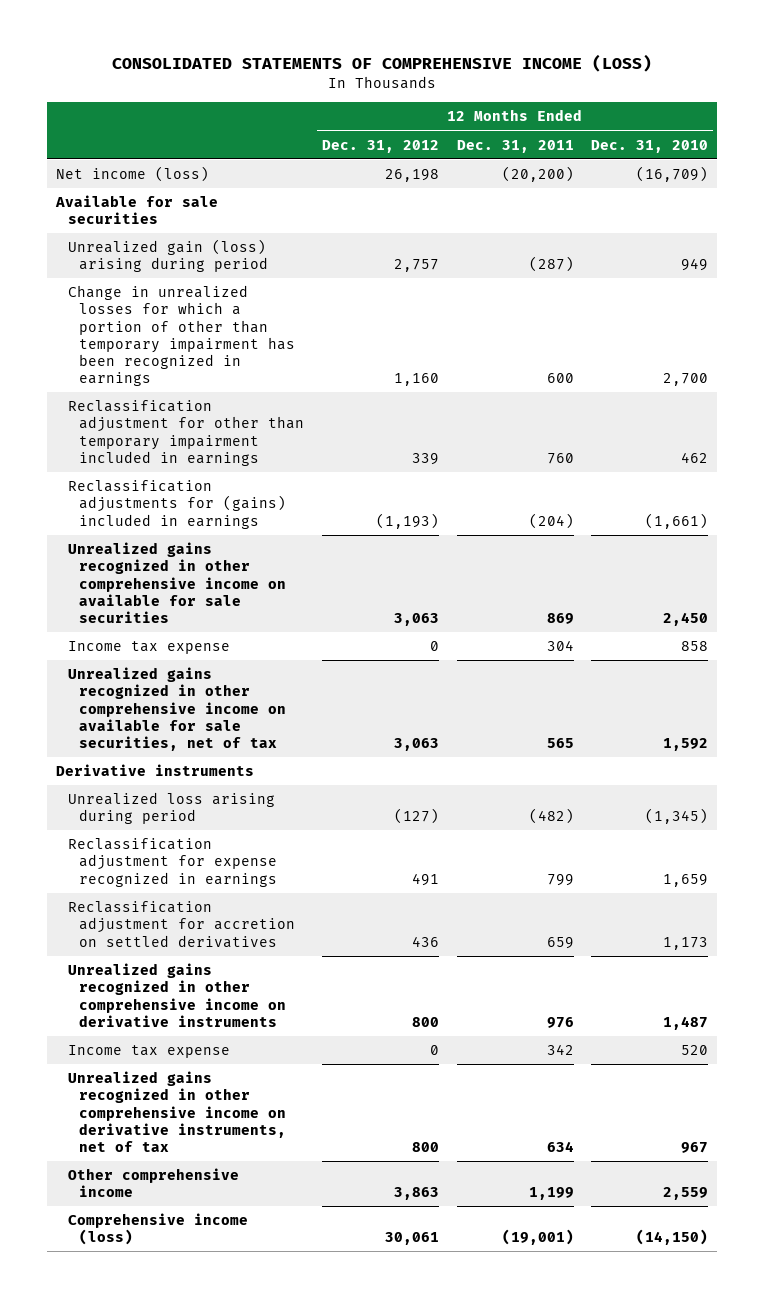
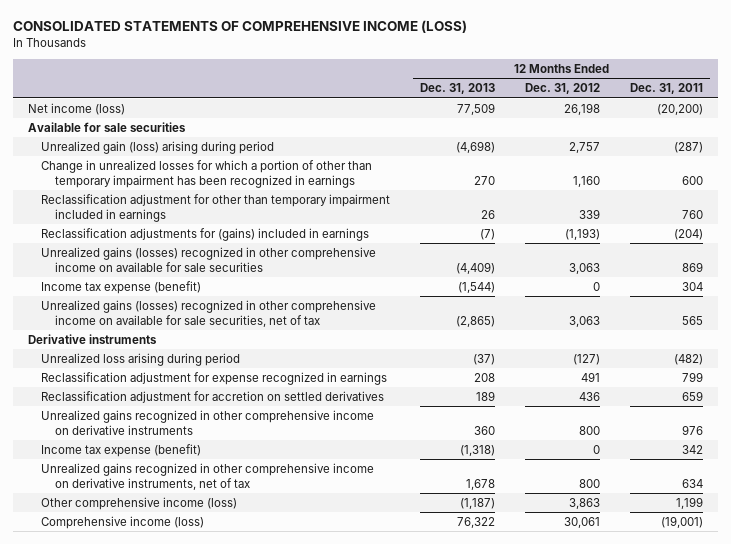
[591,139,709,153] Dec. 31, 2010 -> none
none -> [420,83,496,95] Dec. 31, 2013
[67,542,287,623] Unrealized gains recognized in other comprehensive income on available for sale securities -> [41,247,377,272] Unrealized gains (losses) recognized in other comprehensive income on available for sale securities
[67,641,230,655] Income tax expense -> [41,281,202,295] Income tax expense (benefit)
[67,667,287,751] Unrealized gains recognized in other comprehensive income on available for sale securities, net of tax -> [41,300,377,327] Unrealized gains (losses) recognized in other comprehensive income on available for sale securities, net of tax
[67,1045,230,1059] Income tax expense -> [41,444,202,458] Income tax expense (benefit)
[67,1168,239,1198] Other comprehensive income -> [41,497,238,511] Other comprehensive income (loss)

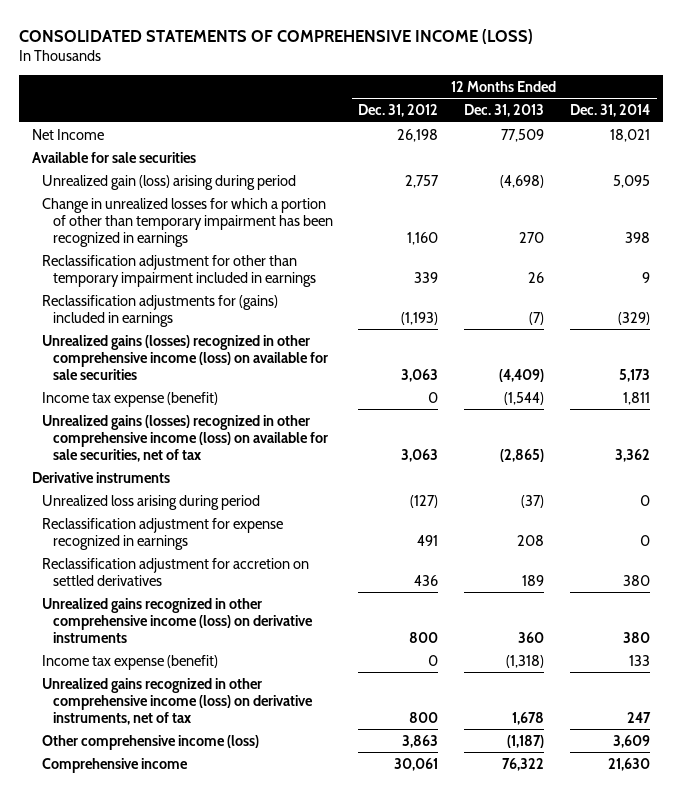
[629,83,703,95] Dec. 31, 2011 -> none
none -> [570,104,651,118] Dec. 31, 2014
[27,103,125,116] Net income (loss) -> [32,128,105,140] Net Income
[41,247,377,272] Unrealized gains (losses) recognized in other comprehensive income on available for sale securities -> [42,334,328,380] Unrealized gains (losses) recognized in other comprehensive income (loss) on available for sale securities
[41,300,377,327] Unrealized gains (losses) recognized in other comprehensive income on available for sale securities, net of tax -> [42,414,328,462] Unrealized gains (losses) recognized in other comprehensive income (loss) on available for sale securities, net of tax
[41,410,375,435] Unrealized gains recognized in other comprehensive income on derivative instruments -> [42,597,313,643] Unrealized gains recognized in other comprehensive income (loss) on derivative instruments
[41,463,375,490] Unrealized gains recognized in other comprehensive income on derivative instruments, net of tax -> [42,677,313,725] Unrealized gains recognized in other comprehensive income (loss) on derivative instruments, net of tax
[41,516,205,530] Comprehensive income (loss) -> [42,757,189,773] Comprehensive income

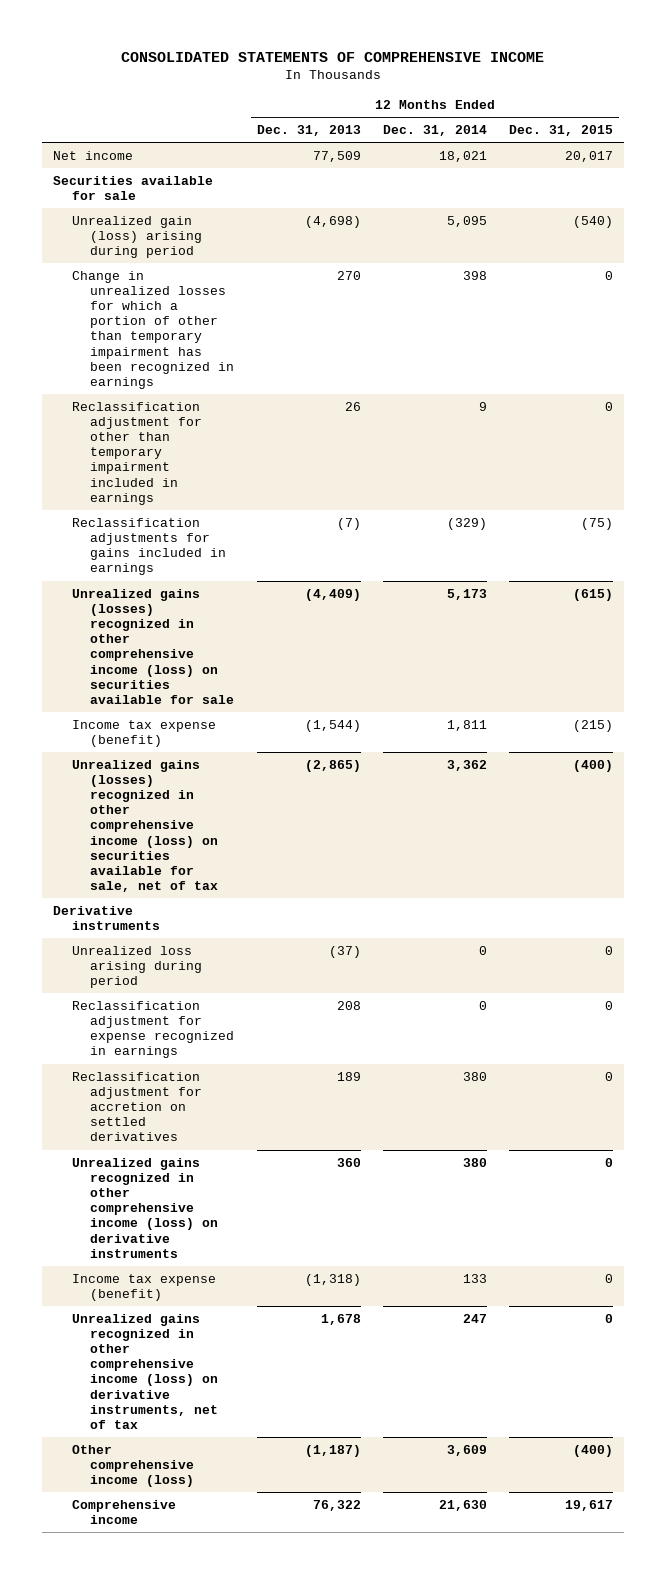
[19,28,534,44] CONSOLIDATED STATEMENTS OF COMPREHENSIVE INCOME (LOSS) -> [121,51,545,62] CONSOLIDATED STATEMENTS OF COMPREHENSIVE INCOME
[358,104,439,118] Dec. 31, 2012 -> none
none -> [509,124,614,136] Dec. 31, 2015
[32,128,105,140] Net Income -> [52,150,133,160] Net income
[32,151,197,163] Available for sale securities -> [52,175,213,200] Securities available for sale
[42,294,279,327] Reclassification adjustments for (gains) included in earnings -> [71,517,227,576] Reclassification adjustments for gains included in earnings
[42,334,328,380] Unrealized gains (losses) recognized in other comprehensive income (loss) on available for sale securities -> [71,588,235,705] Unrealized gains (losses) recognized in other comprehensive income (loss) on securities available for sale
[42,414,328,462] Unrealized gains (losses) recognized in other comprehensive income (loss) on available for sale securities, net of tax -> [71,759,219,893] Unrealized gains (losses) recognized in other comprehensive income (loss) on securities available for sale, net of tax

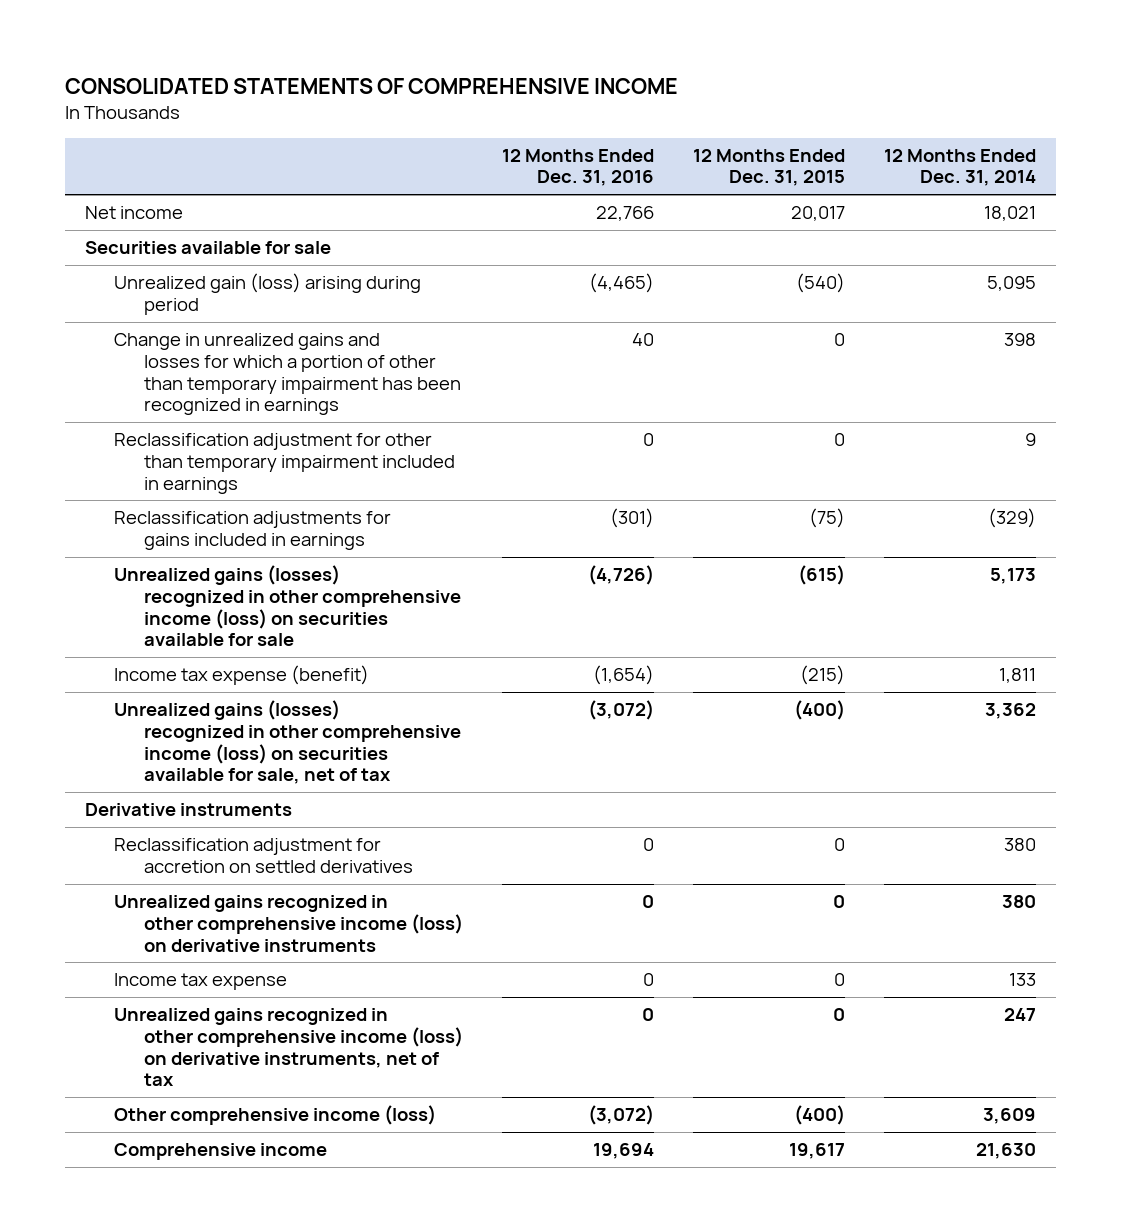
[256,124,361,136] Dec. 31, 2013 -> none
none -> [501,148,654,187] 12 Months Ended Dec. 31, 2016
[71,270,235,390] Change in unrealized losses for which a portion of other than temporary impairment has been recognized in earnings -> [114,333,461,416] Change in unrealized gains and losses for which a portion of other than temporary impairment has been recognized in earnings
[71,945,203,989] Unrealized loss arising during period -> none
[71,1000,235,1059] Reclassification adjustment for expense recognized in earnings -> none
[71,1273,216,1301] Income tax expense (benefit) -> [114,973,288,991] Income tax expense

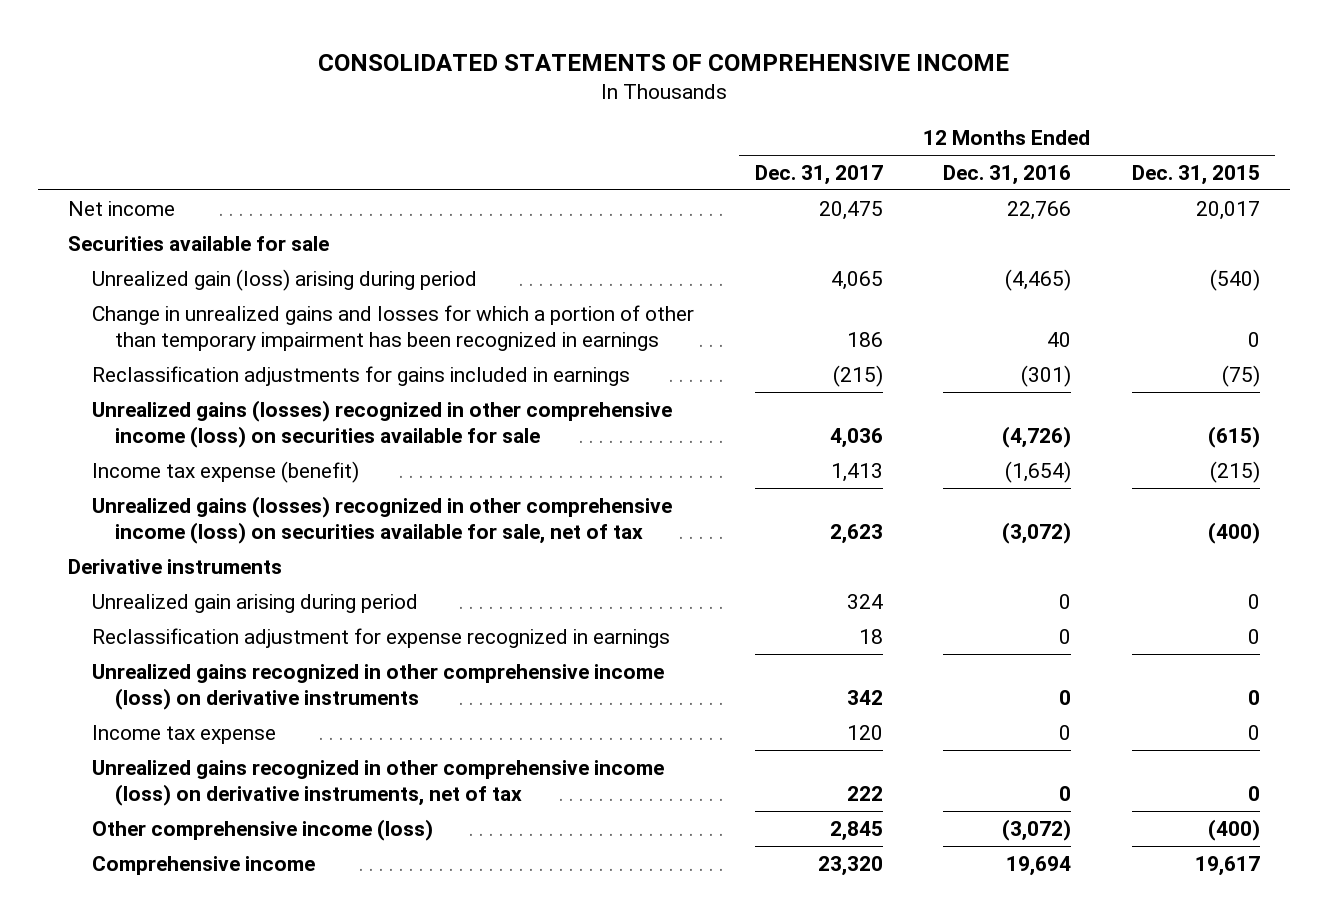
[884,148,1037,187] 12 Months Ended Dec. 31, 2014 -> none
none -> [754,164,883,185] Dec. 31, 2017
[114,433,455,494] Reclassification adjustment for other than temporary impairment included in earnings -> none
[114,838,413,873] Reclassification adjustment for accretion on settled derivatives -> none
none -> [91,593,418,613] Unrealized gain arising during period
none -> [91,627,670,648] Reclassification adjustment for expense recognized in earnings

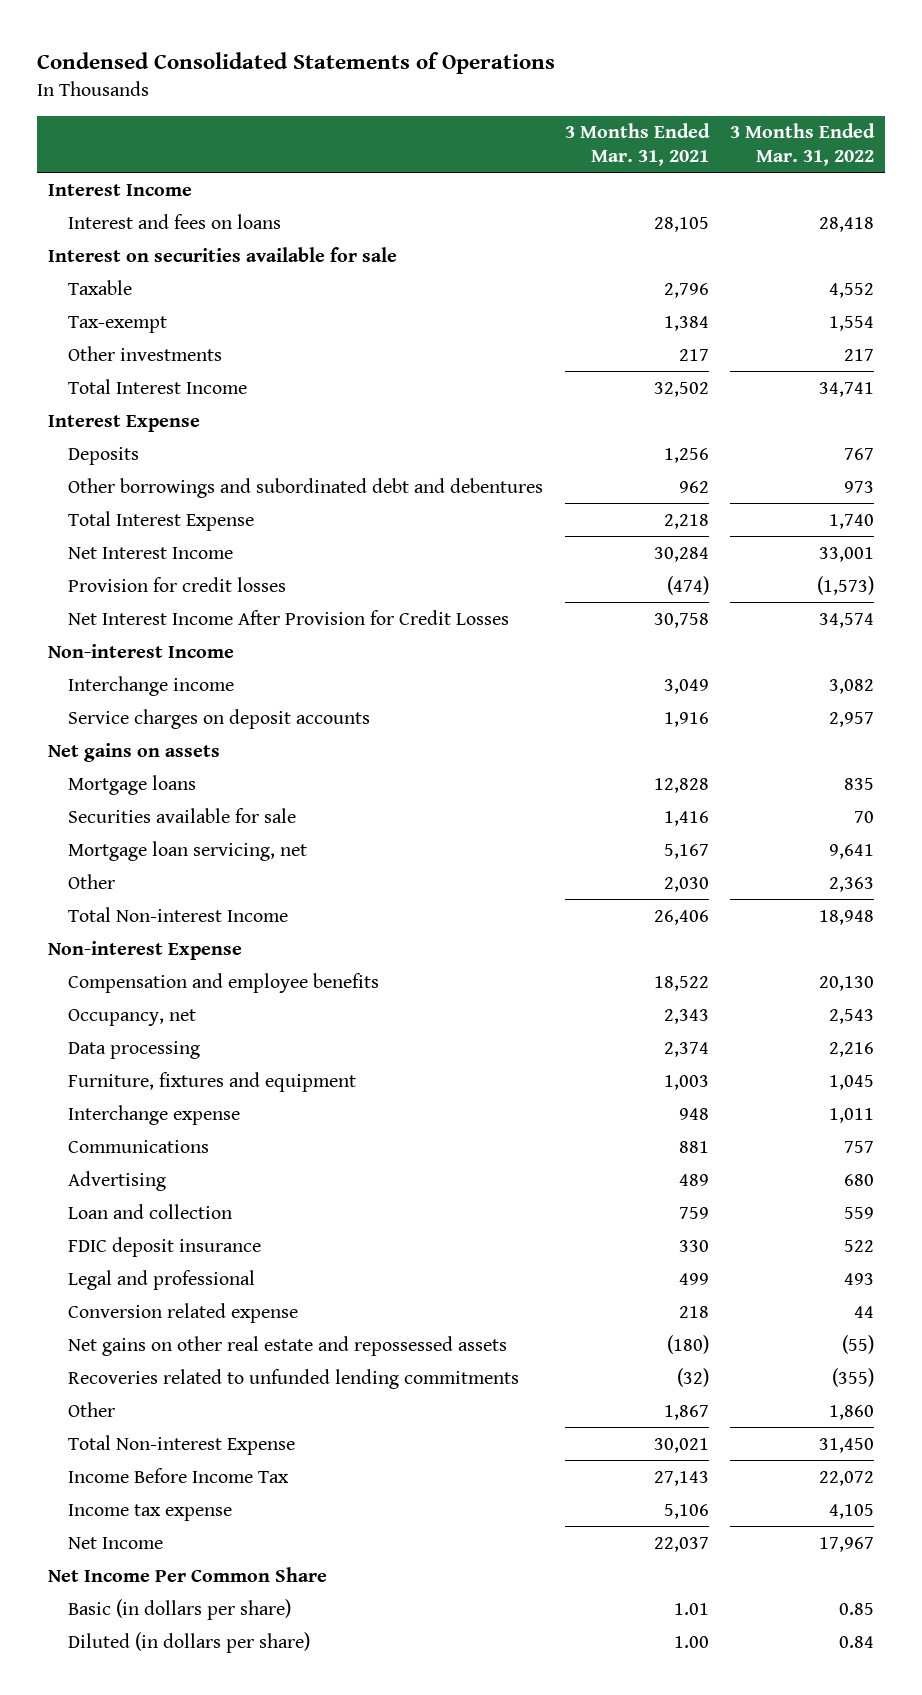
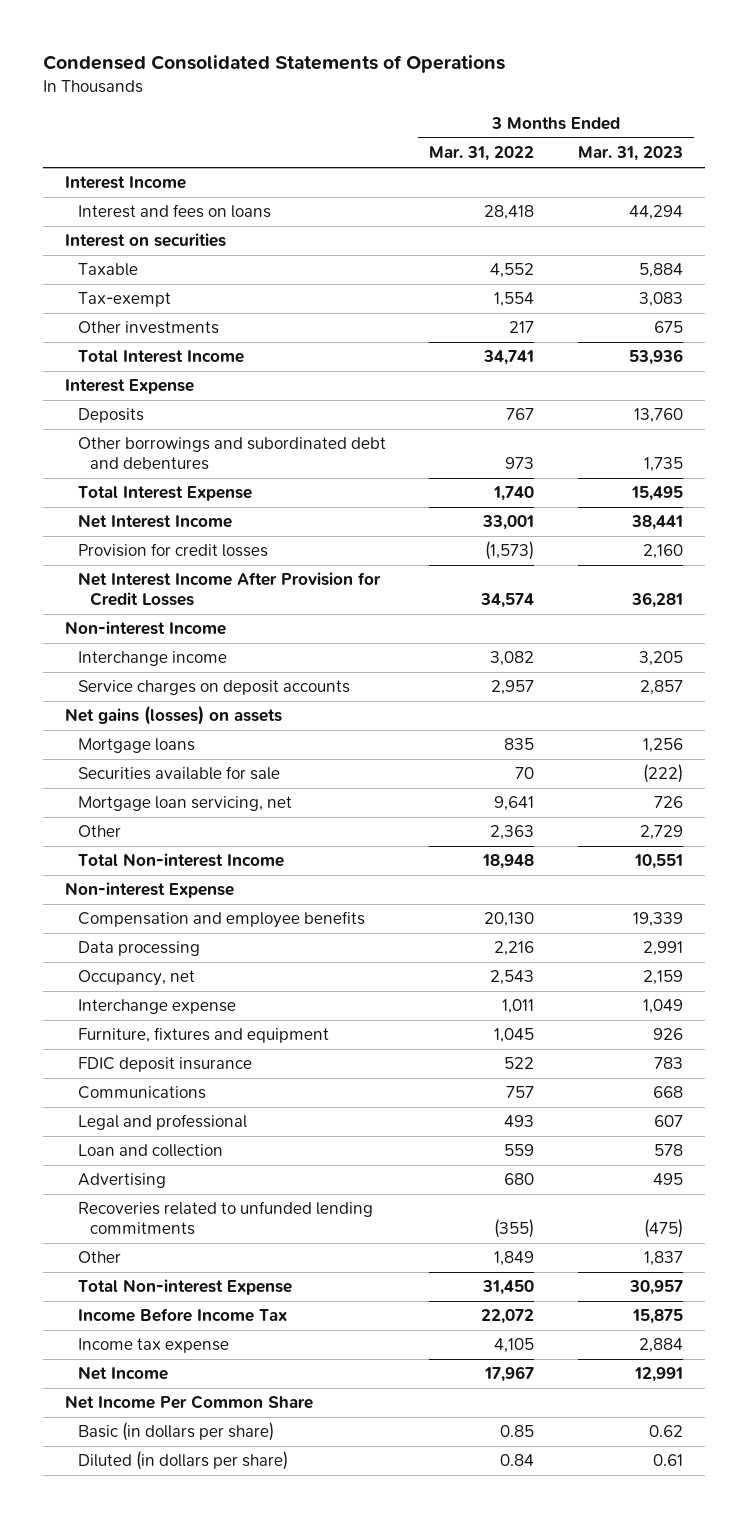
[564,123,710,166] 3 Months Ended Mar. 31, 2021 -> none
none -> [577,146,683,162] Mar. 31, 2023
[48,246,398,262] Interest on securities available for sale -> [64,233,226,248] Interest on securities
[48,742,221,762] Net gains on assets -> [64,705,282,726] Net gains (losses) on assets
[68,1008,197,1026] Occupancy, net -> [77,970,195,987] Occupancy, net
[68,1071,357,1092] Furniture, fixtures and equipment -> [77,1027,329,1044] Furniture, fixtures and equipment
[68,1139,210,1153] Communications -> [77,1086,206,1100] Communications
[68,1302,299,1323] Conversion related expense -> none
[68,1335,508,1356] Net gains on other real estate and repossessed assets -> none
[68,1203,233,1219] Loan and collection -> [77,1144,223,1158] Loan and collection
[68,1170,167,1191] Advertising -> [77,1173,166,1189] Advertising
[829,1404,875,1420] 1,860 -> [494,1251,535,1267] 1,849

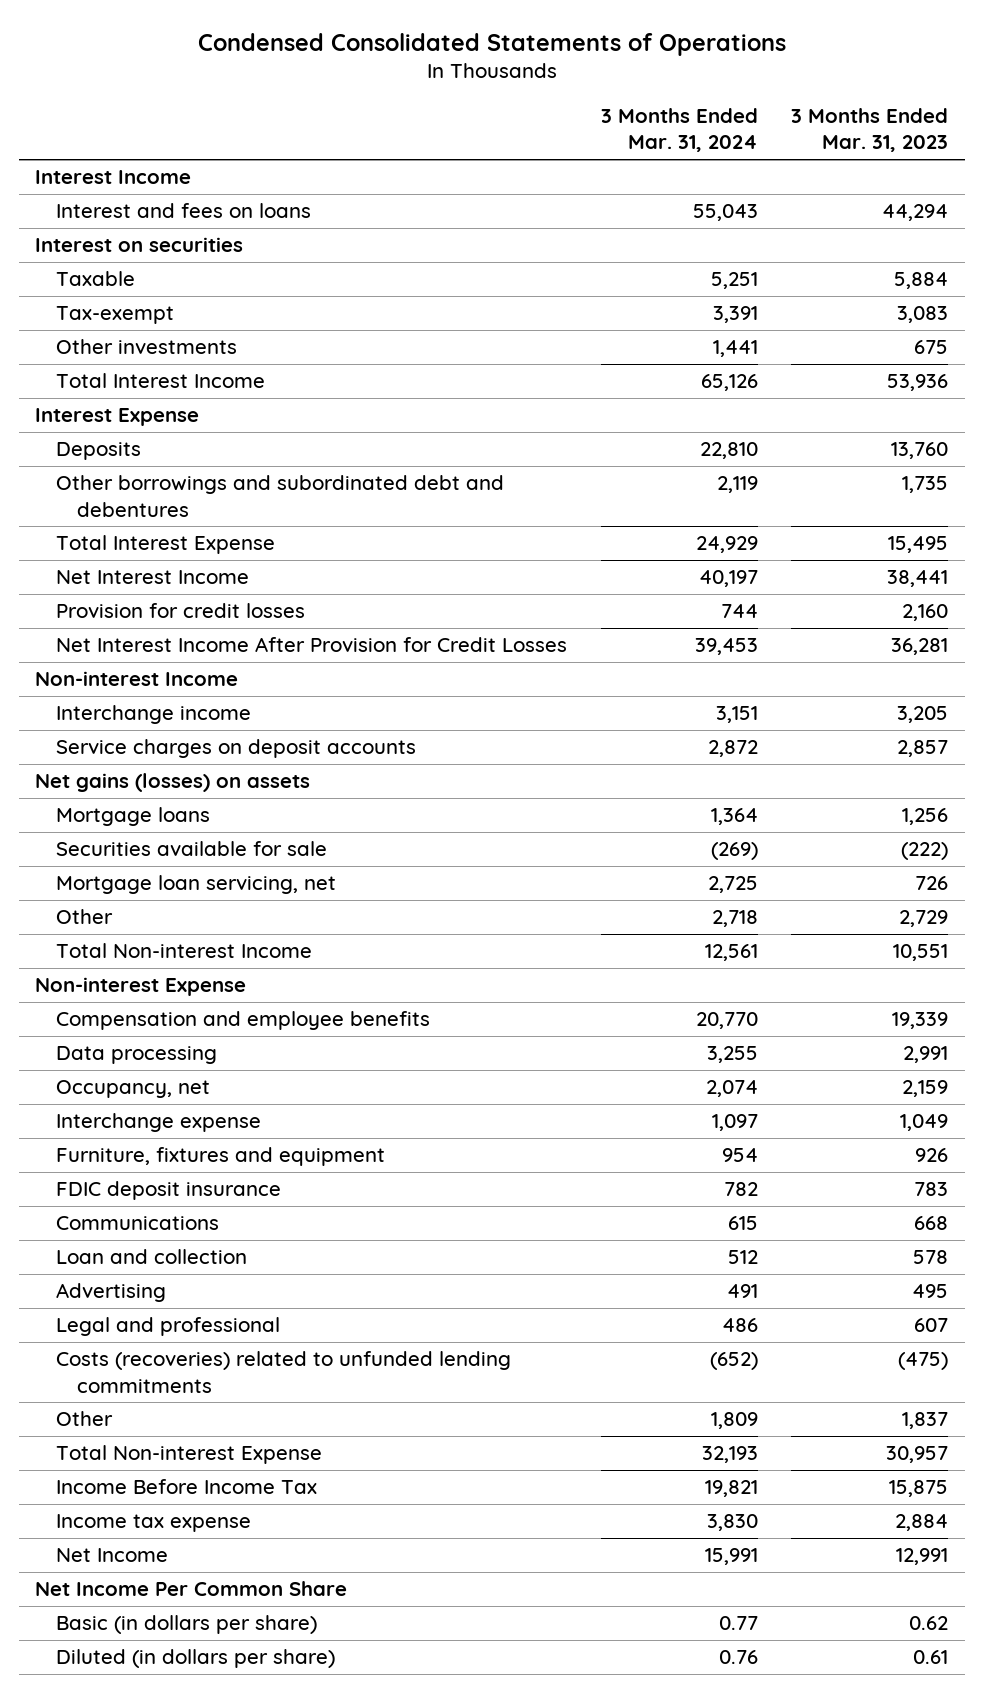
[429,146,535,162] Mar. 31, 2022 -> none
none -> [600,108,758,153] 3 Months Ended Mar. 31, 2024
[77,1114,247,1131] Legal and professional -> [56,1317,281,1337] Legal and professional
[77,1201,373,1236] Recoveries related to unfunded lending commitments -> [56,1351,512,1393] Costs (recoveries) related to unfunded lending commitments

